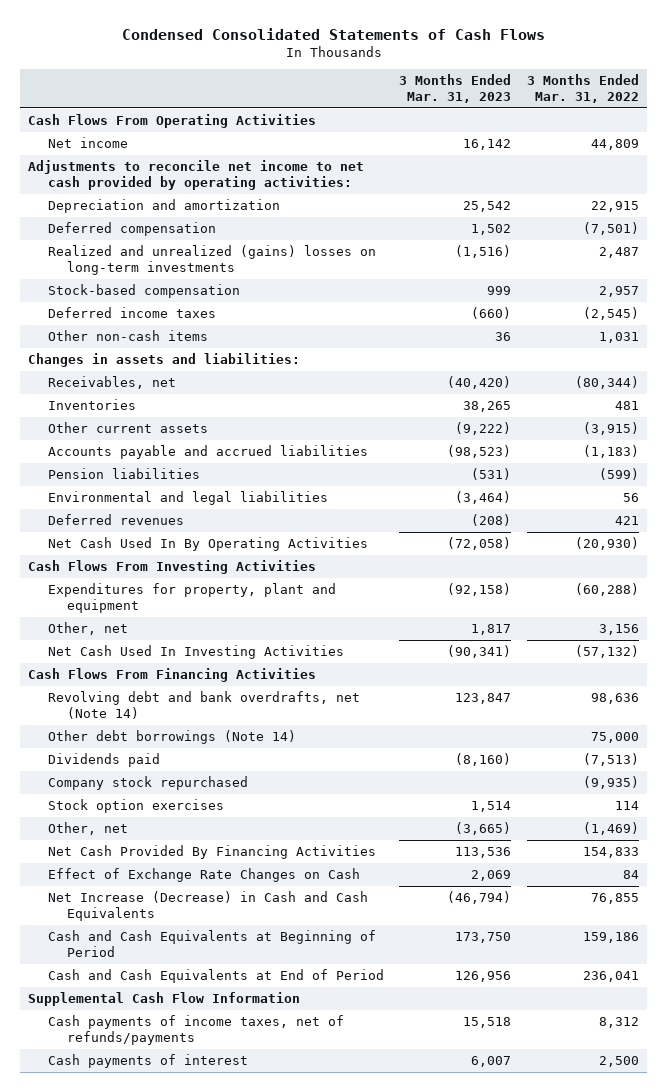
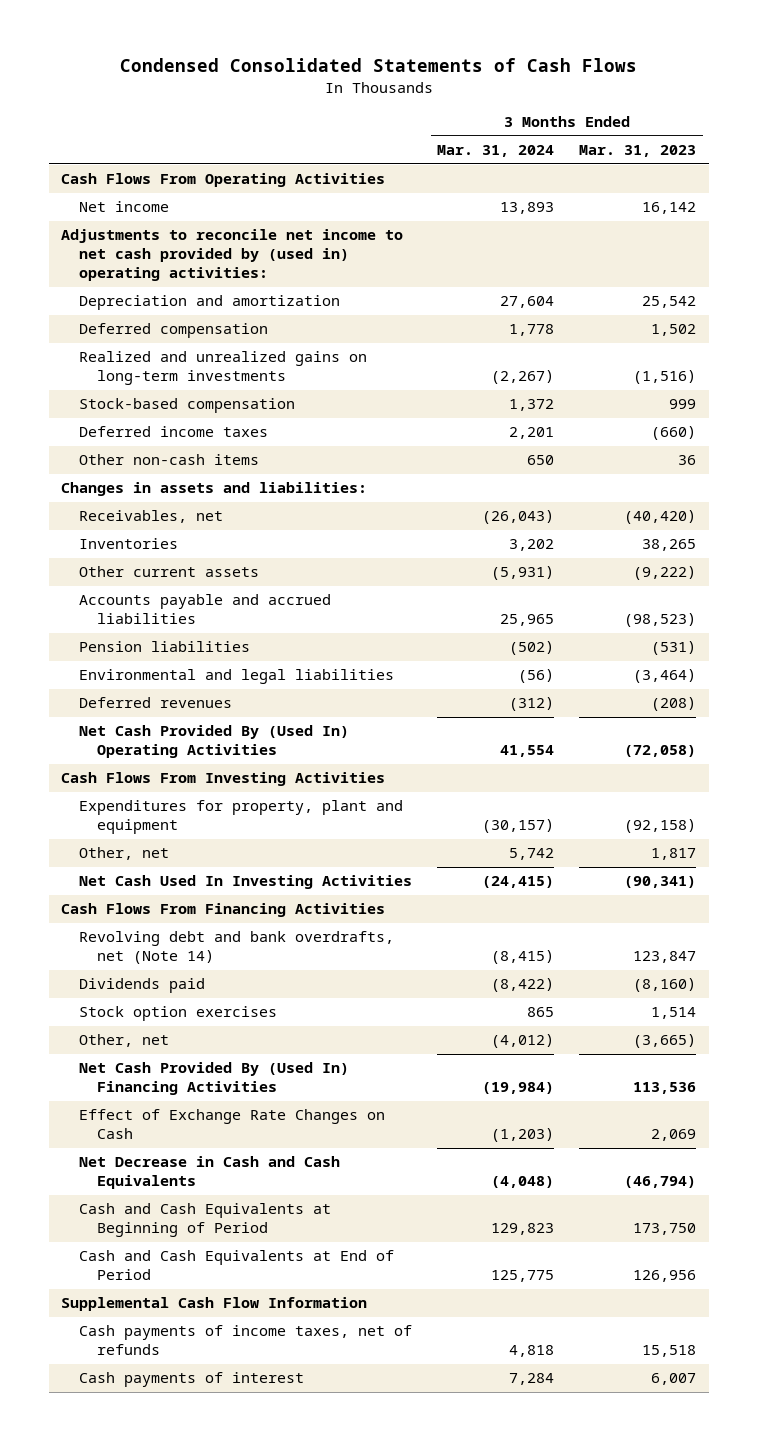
[527,74,640,104] 3 Months Ended Mar. 31, 2022 -> none
none -> [437,145,555,158] Mar. 31, 2024
[28,159,365,190] Adjustments to reconcile net income to net cash provided by operating activities: -> [61,229,404,282] Adjustments to reconcile net income to net cash provided by (used in) operating activities:
[47,244,376,275] Realized and unrealized (gains) losses on long-term investments -> [79,351,368,386] Realized and unrealized gains on long-term investments
[47,536,368,551] Net Cash Used In By Operating Activities -> [79,725,350,759] Net Cash Provided By (Used In) Operating Activities
[47,729,296,744] Other debt borrowings (Note 14) -> none
[47,775,248,790] Company stock repurchased -> none
[47,844,376,859] Net Cash Provided By Financing Activities -> [79,1062,350,1096] Net Cash Provided By (Used In) Financing Activities
[47,890,368,921] Net Increase (Decrease) in Cash and Cash Equivalents -> [79,1156,341,1190] Net Decrease in Cash and Cash Equivalents
[47,1014,344,1045] Cash payments of income taxes, net of refunds/payments -> [79,1325,413,1356] Cash payments of income taxes, net of refunds

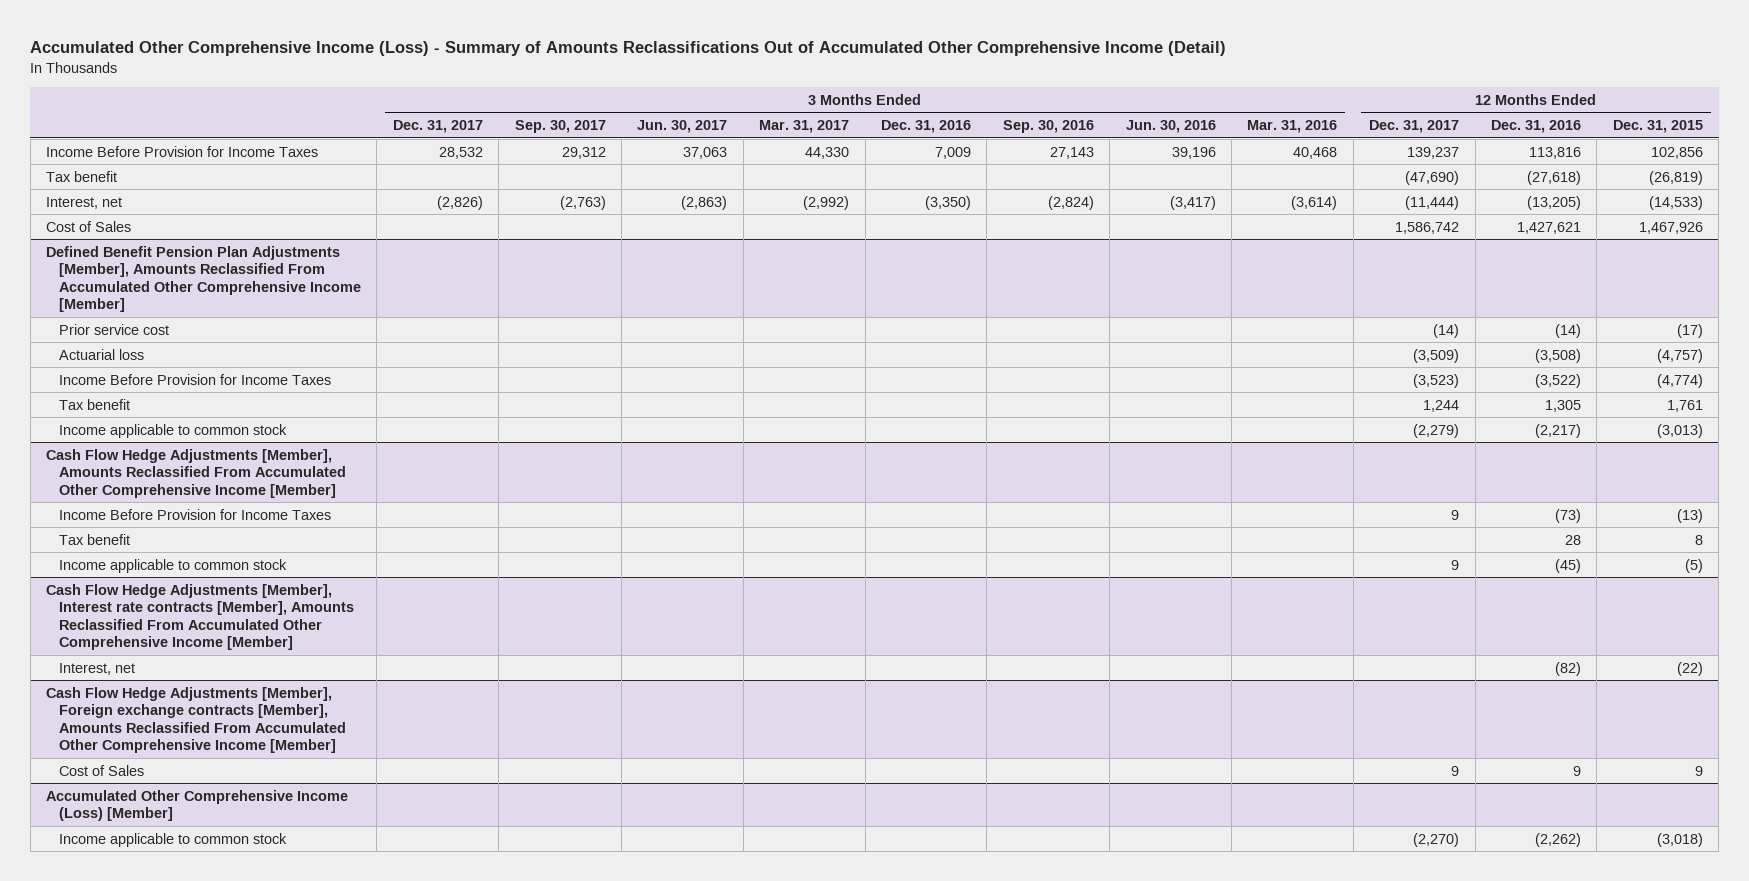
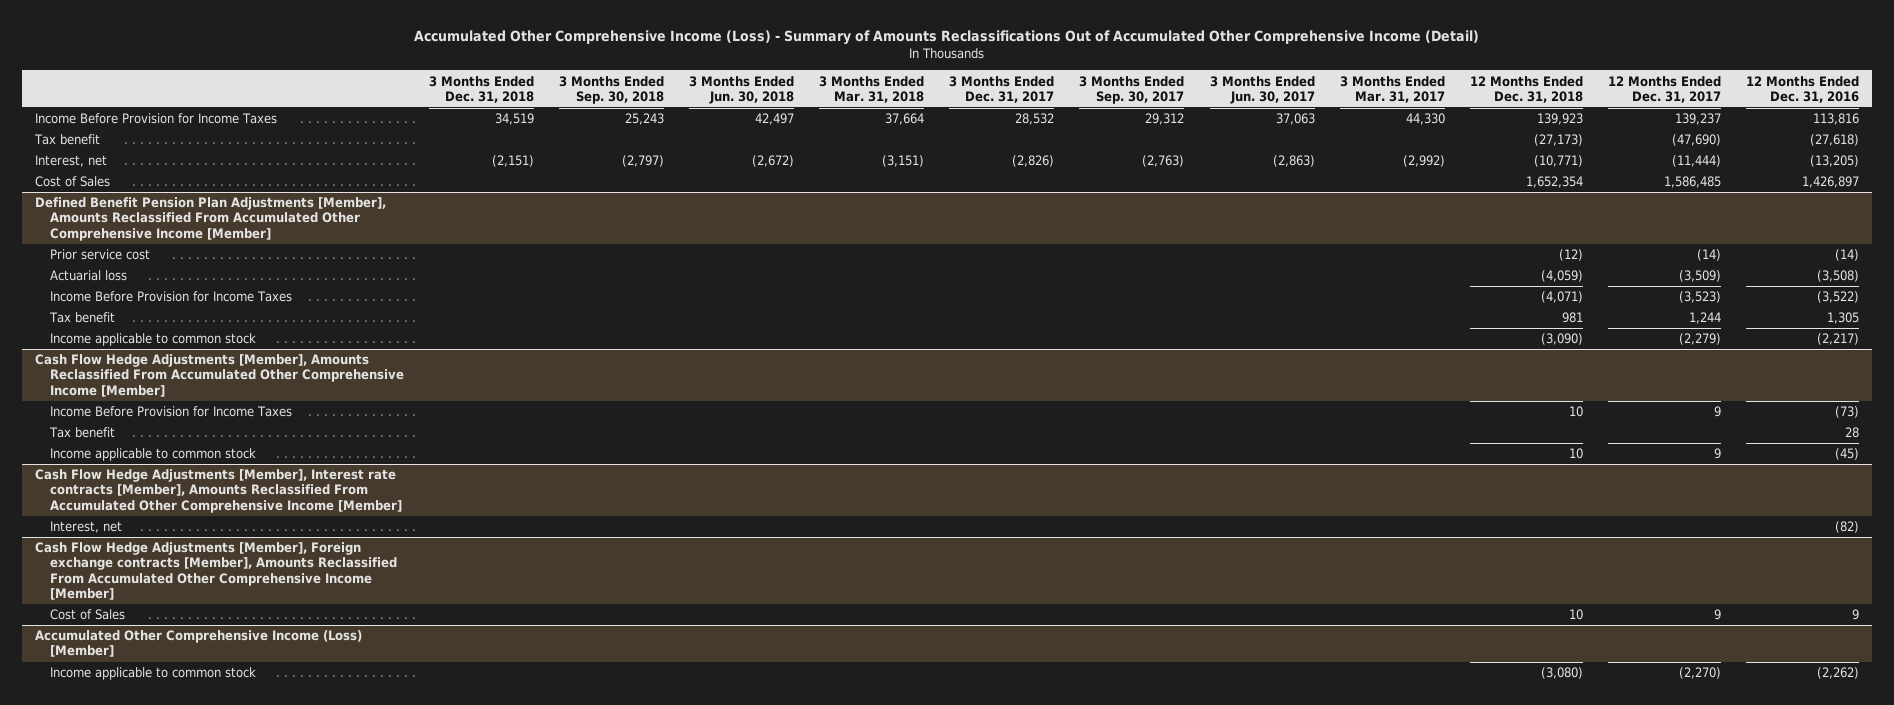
[881,120,972,134] Dec. 31, 2016 -> none
[1002,120,1094,134] Sep. 30, 2016 -> none
[1125,120,1216,134] Jun. 30, 2016 -> none
[1247,120,1338,134] Mar. 31, 2016 -> none
[1612,120,1703,134] Dec. 31, 2015 -> none
none -> [428,75,534,103] 3 Months Ended Dec. 31, 2018
none -> [558,75,664,104] 3 Months Ended Sep. 30, 2018
none -> [688,75,794,104] 3 Months Ended Jun. 30, 2018
none -> [819,75,925,103] 3 Months Ended Mar. 31, 2018
none -> [1469,75,1583,103] 12 Months Ended Dec. 31, 2018
[1395,221,1460,234] 1,586,742 -> [1663,176,1721,189] 1,586,485
[1517,221,1582,234] 1,427,621 -> [1802,176,1860,189] 1,426,897

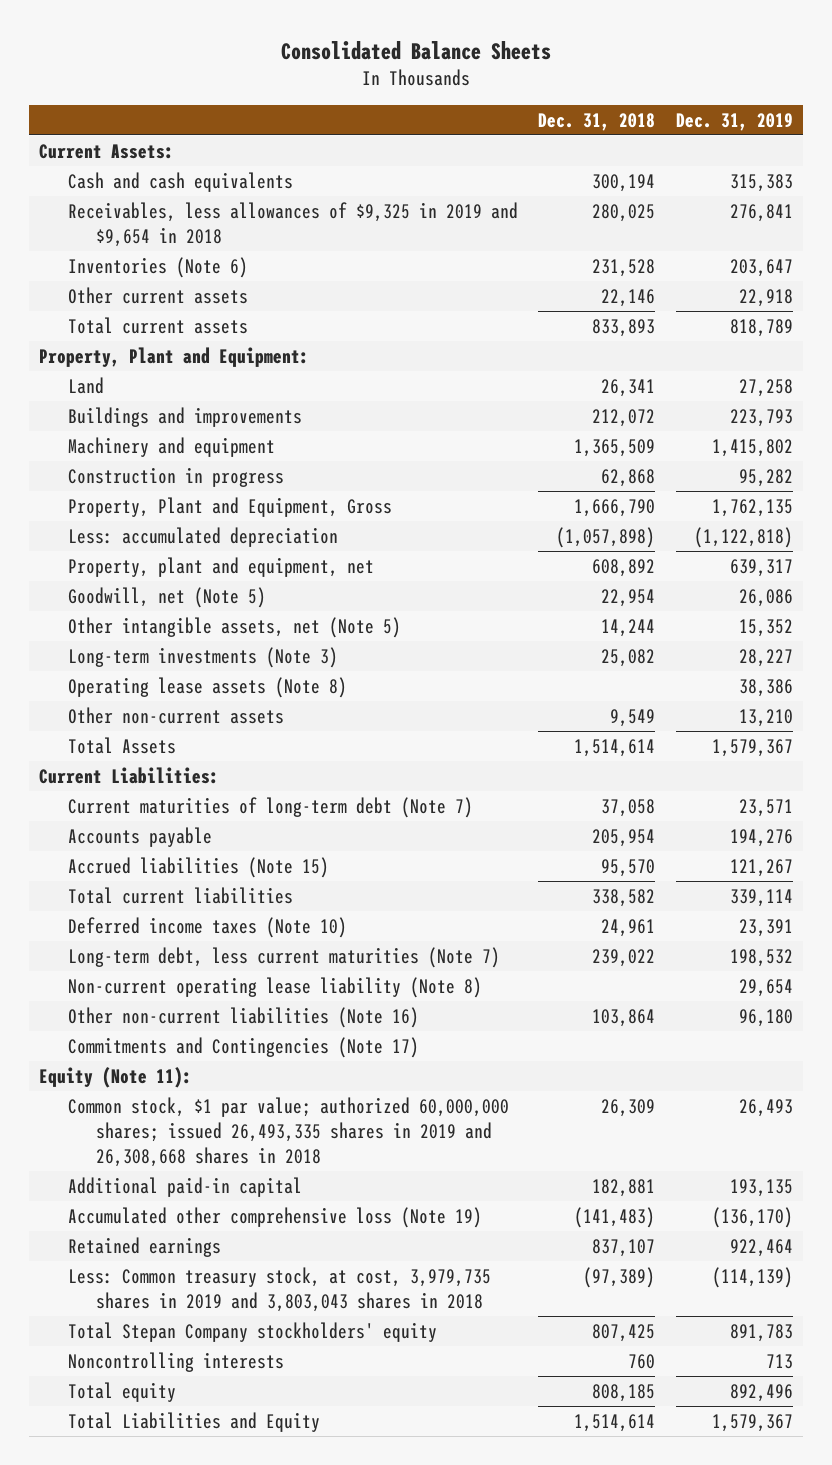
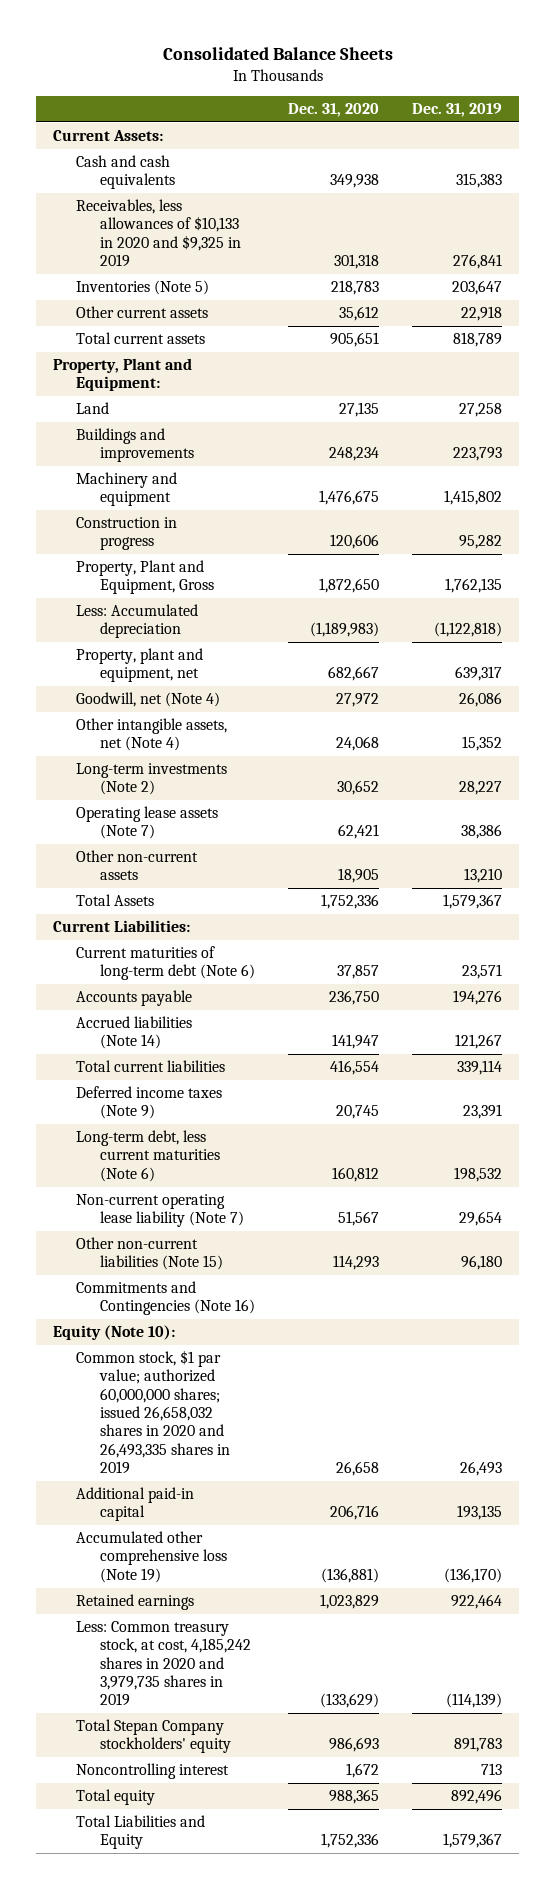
[538,112,656,131] Dec. 31, 2018 -> none
none -> [288,103,380,118] Dec. 31, 2020
[67,201,518,247] Receivables, less allowances of $9,325 in 2019 and $9,654 in 2018 -> [76,199,241,267] Receivables, less allowances of $10,133 in 2020 and $9,325 in 2019
[67,256,248,278] Inventories (Note 6) -> [76,280,210,296] Inventories (Note 5)
[67,526,338,547] Less: accumulated depreciation -> [76,604,199,639] Less: Accumulated depreciation
[67,586,266,608] Goodwill, net (Note 5) -> [76,692,221,708] Goodwill, net (Note 4)
[67,616,401,638] Other intangible assets, net (Note 5) -> [76,718,228,752] Other intangible assets, net (Note 4)
[67,646,338,668] Long-term investments (Note 3) -> [76,763,228,796] Long-term investments (Note 2)
[67,676,347,698] Operating lease assets (Note 8) -> [76,806,219,840] Operating lease assets (Note 7)
[67,796,473,818] Current maturities of long-term debt (Note 7) -> [76,946,255,981] Current maturities of long-term debt (Note 6)
[67,856,329,878] Accrued liabilities (Note 15) -> [76,1016,193,1050] Accrued liabilities (Note 14)
[67,916,347,938] Deferred income taxes (Note 10) -> [76,1086,223,1120] Deferred income taxes (Note 9)
[67,946,500,968] Long-term debt, less current maturities (Note 7) -> [76,1130,220,1182] Long-term debt, less current maturities (Note 6)
[67,976,482,998] Non-current operating lease liability (Note 8) -> [76,1194,244,1228] Non-current operating lease liability (Note 7)
[67,1006,419,1028] Other non-current liabilities (Note 16) -> [76,1237,223,1271] Other non-current liabilities (Note 15)
[67,1036,419,1058] Commitments and Contingencies (Note 17) -> [76,1281,255,1316] Commitments and Contingencies (Note 16)
[39,1066,193,1088] Equity (Note 11): -> [53,1325,176,1341] Equity (Note 10):
[67,1096,509,1168] Common stock, $1 par value; authorized 60,000,000 shares; issued 26,493,335 shares in 2019 and 26,308,668 shares in 2018 -> [76,1350,230,1474] Common stock, $1 par value; authorized 60,000,000 shares; issued 26,658,032 shares in 2020 and 26,493,335 shares in 2019
[67,1266,491,1312] Less: Common treasury stock, at cost, 3,979,735 shares in 2019 and 3,803,043 shares in 2018 -> [76,1621,251,1707] Less: Common treasury stock, at cost, 4,185,242 shares in 2020 and 3,979,735 shares in 2019
[67,1351,284,1372] Noncontrolling interests -> [76,1763,230,1780] Noncontrolling interest

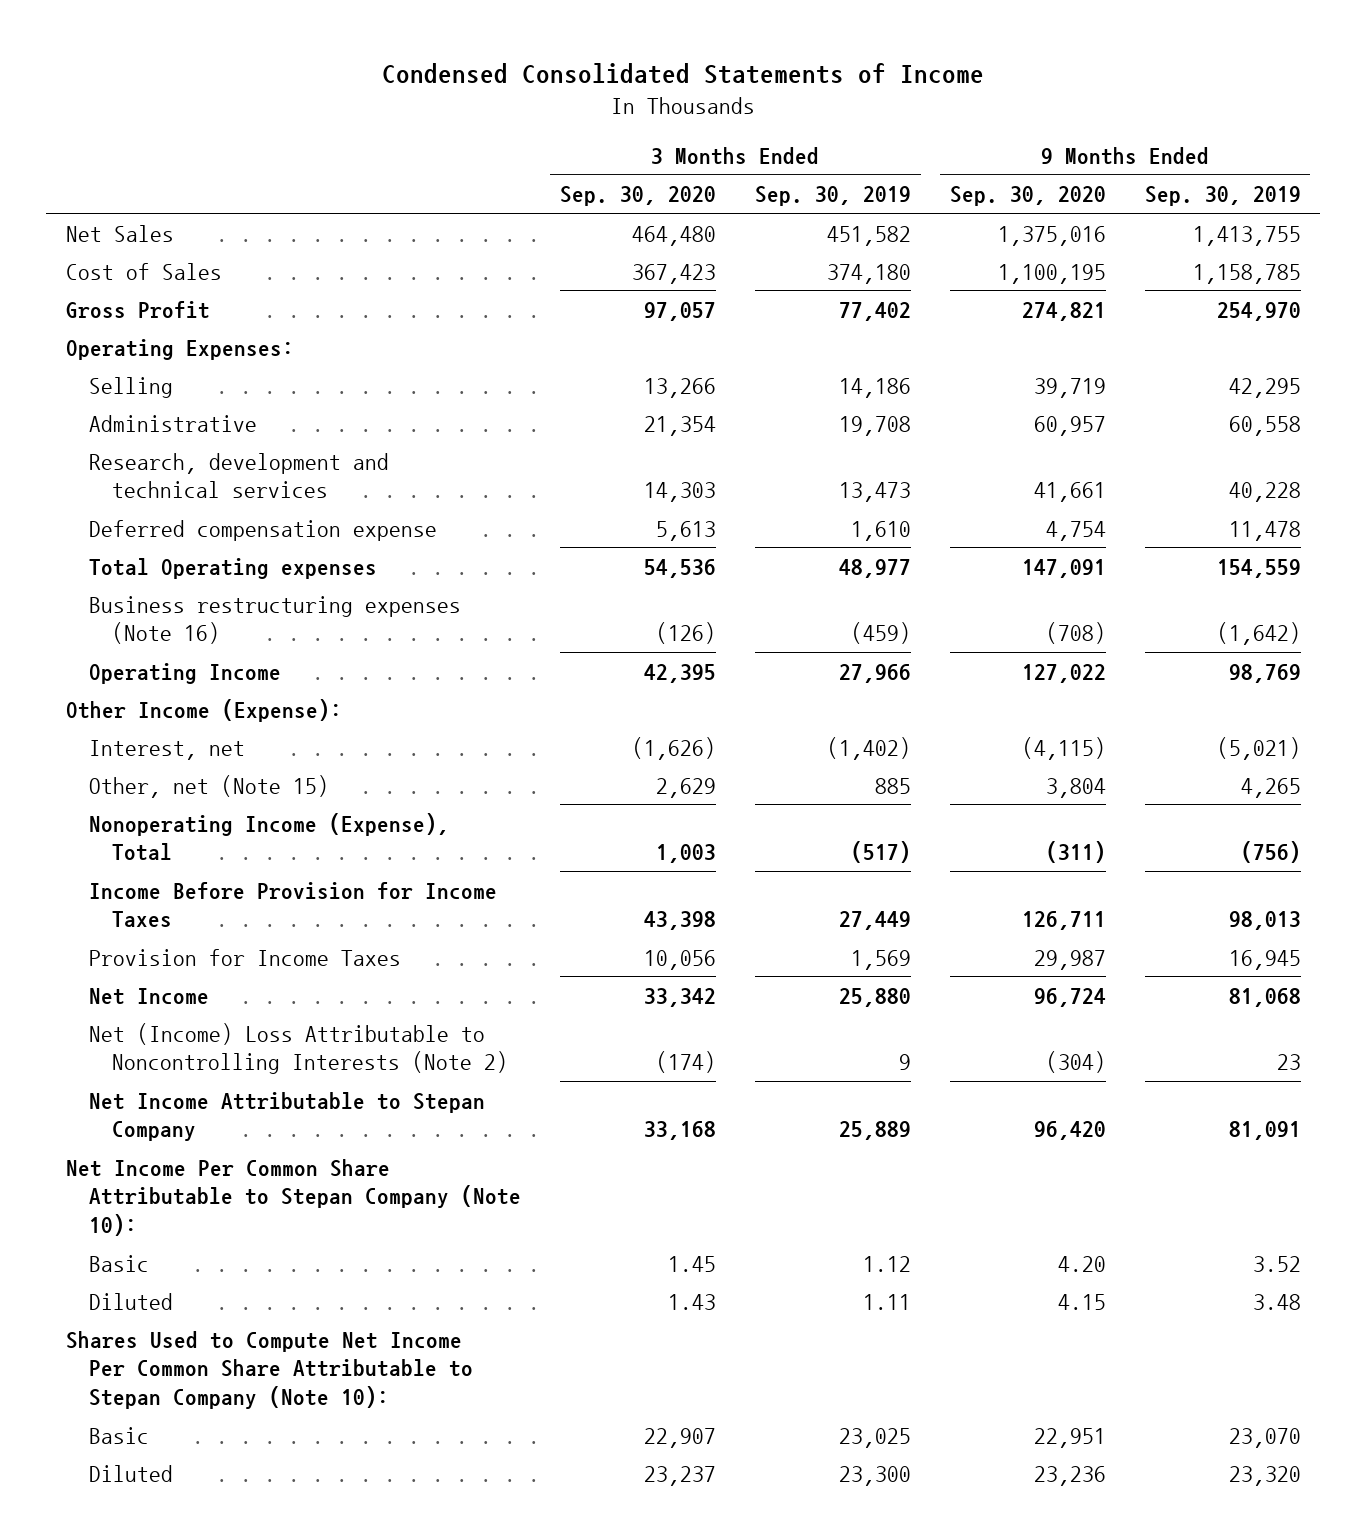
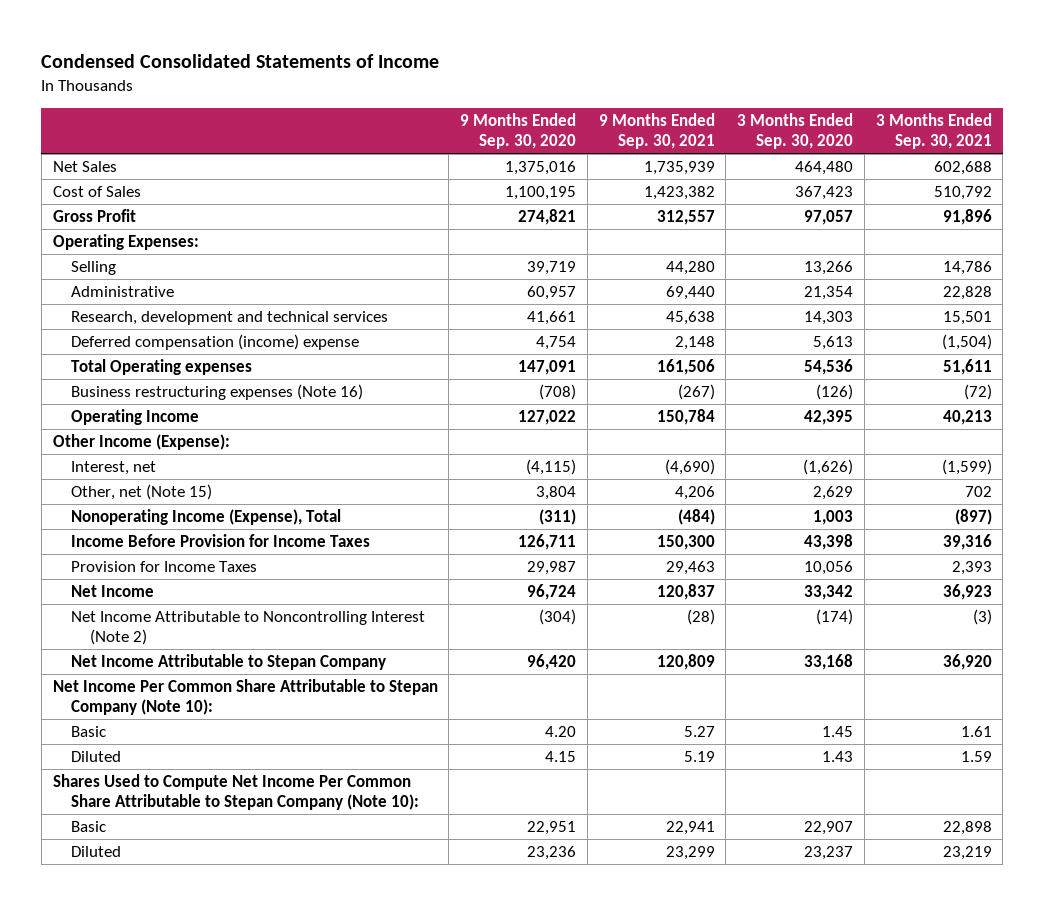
[754,186,911,207] Sep. 30, 2019 -> none
[1144,186,1301,207] Sep. 30, 2019 -> none
none -> [598,113,715,150] 9 Months Ended Sep. 30, 2021
none -> [875,113,992,150] 3 Months Ended Sep. 30, 2021
[88,519,437,541] Deferred compensation expense -> [71,334,360,351] Deferred compensation (income) expense
[88,1022,509,1075] Net (Income) Loss Attributable to Noncontrolling Interests (Note 2) -> [71,611,426,646] Net Income Attributable to Noncontrolling Interest (Note 2)

